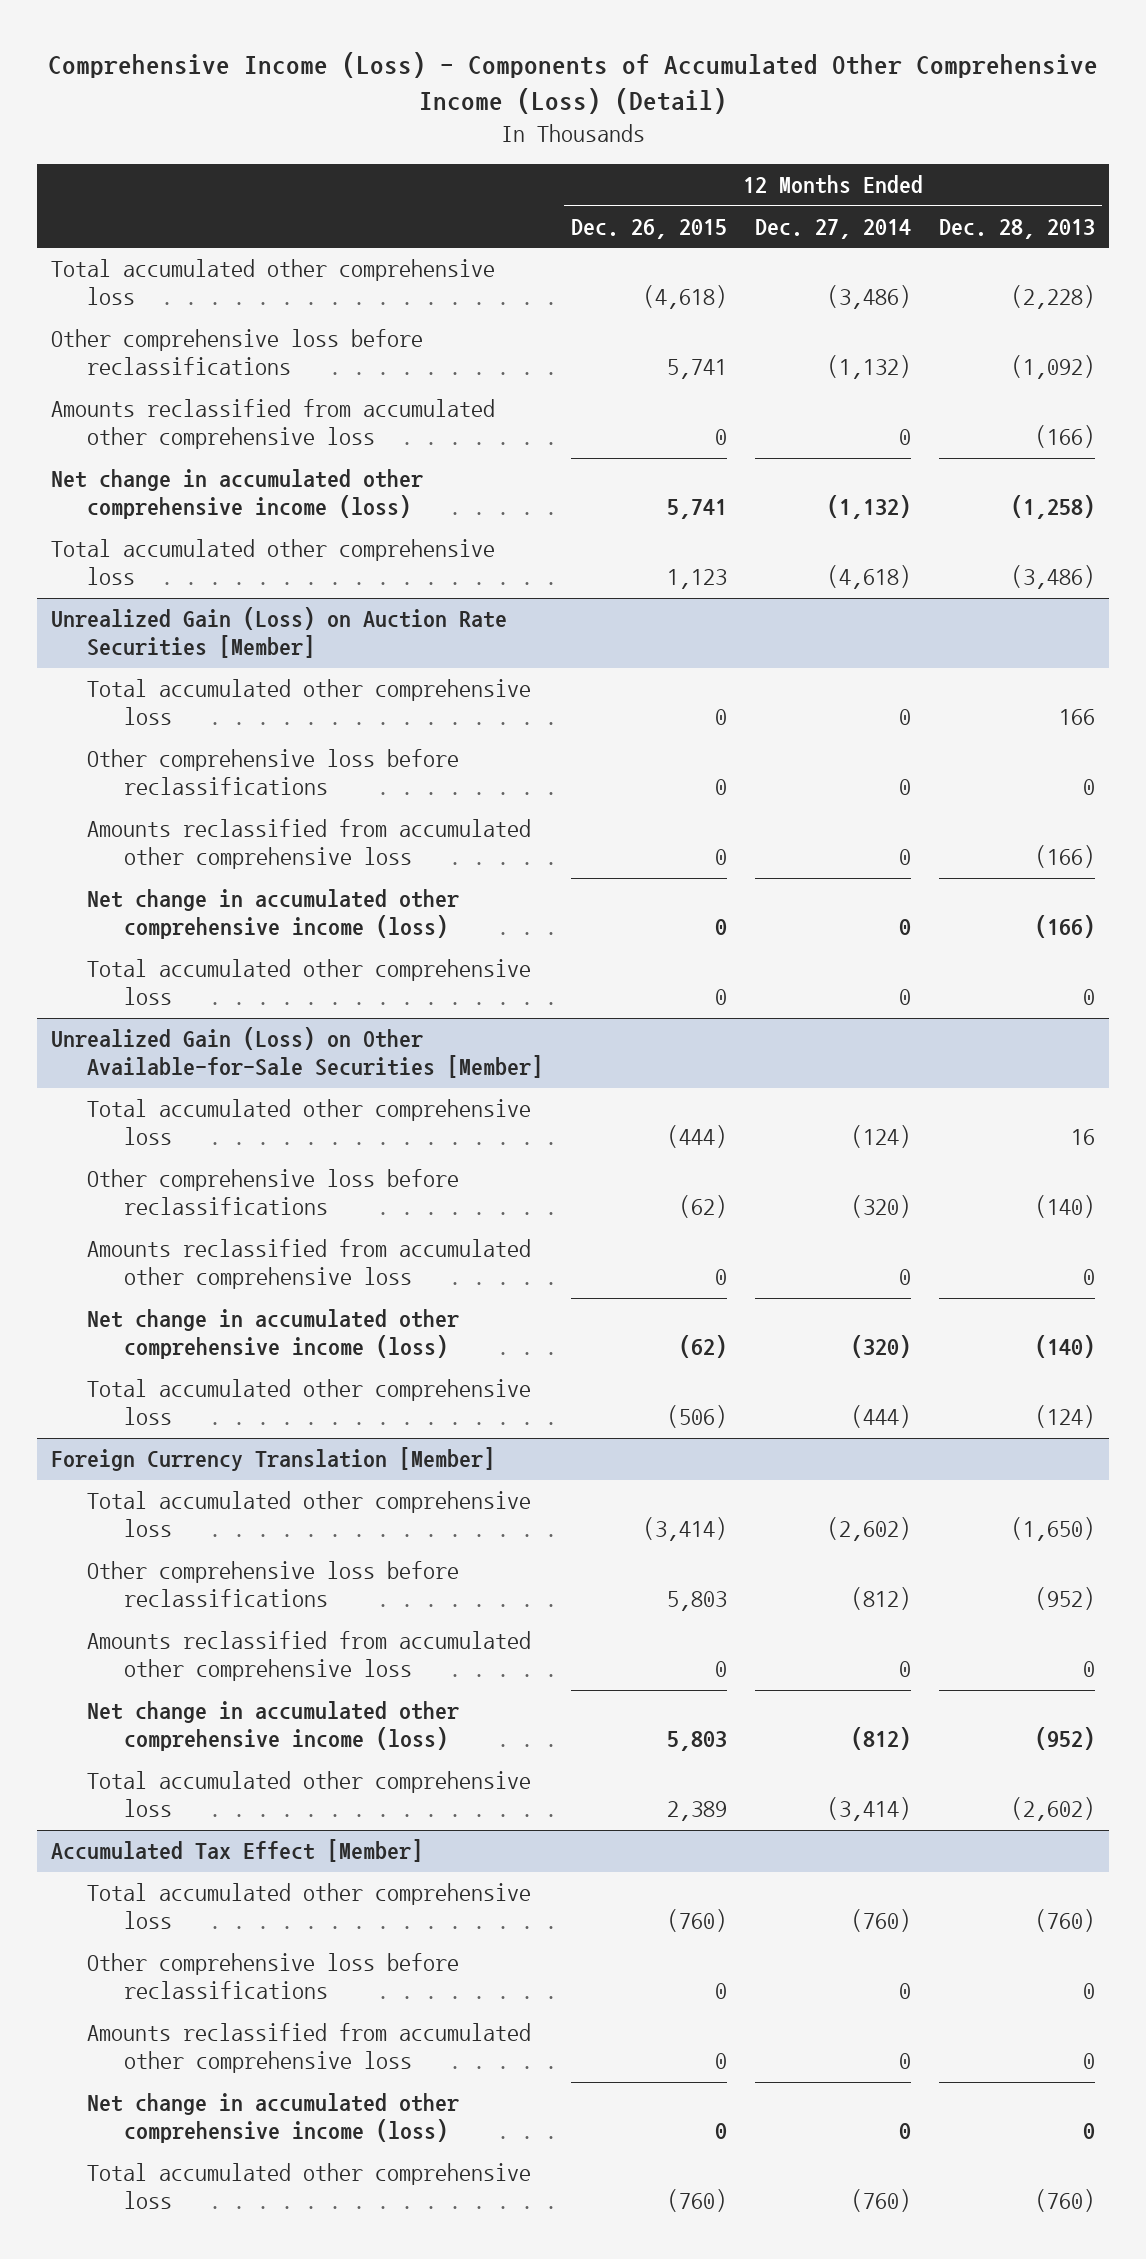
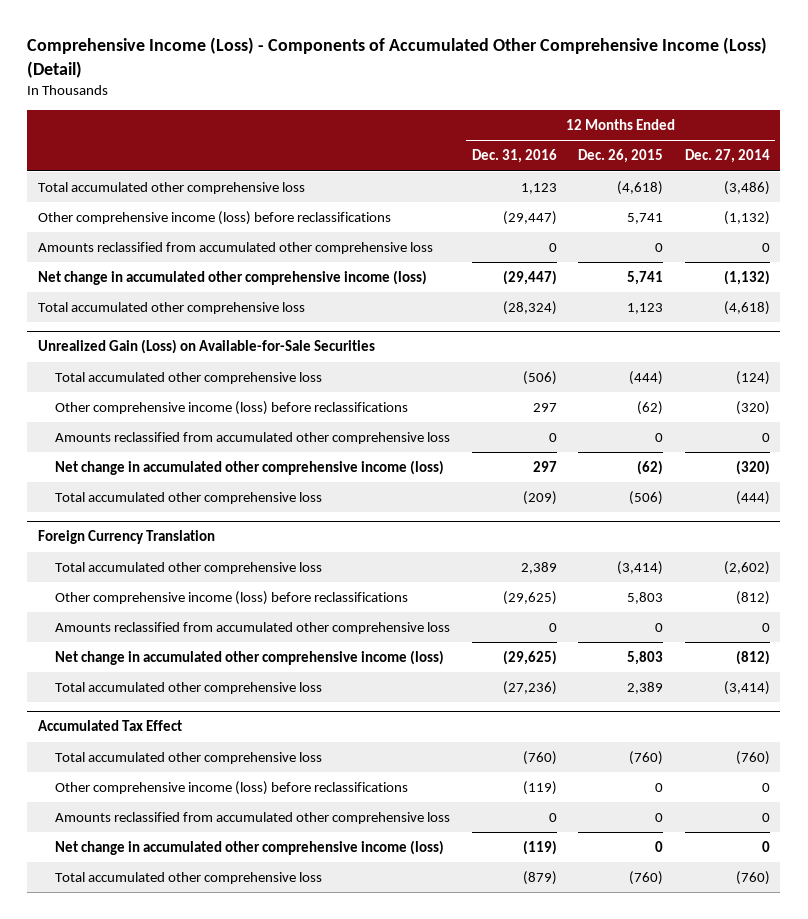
[939,218,1096,239] Dec. 28, 2013 -> none
none -> [471,149,557,164] Dec. 31, 2016
[50,329,423,376] Other comprehensive loss before reclassifications -> [38,211,392,226] Other comprehensive income (loss) before reclassifications
[50,607,507,659] Unrealized Gain (Loss) on Auction Rate Securities [Member] -> none
[87,679,532,726] Total accumulated other comprehensive loss -> none
[87,749,460,796] Other comprehensive loss before reclassifications -> none
[87,819,532,870] Amounts reclassified from accumulated other comprehensive loss -> none
[87,889,460,940] Net change in accumulated other comprehensive income (loss) -> none
[87,959,532,1006] Total accumulated other comprehensive loss -> none
[50,1027,544,1079] Unrealized Gain (Loss) on Other Available-for-Sale Securities [Member] -> [38,339,376,355] Unrealized Gain (Loss) on Available-for-Sale Securities
[87,1169,460,1216] Other comprehensive loss before reclassifications -> [55,401,409,416] Other comprehensive income (loss) before reclassifications
[50,1447,495,1472] Foreign Currency Translation [Member] -> [38,530,216,545] Foreign Currency Translation
[87,1561,460,1608] Other comprehensive loss before reclassifications -> [55,591,409,606] Other comprehensive income (loss) before reclassifications
[50,1839,423,1863] Accumulated Tax Effect [Member] -> [38,720,183,732] Accumulated Tax Effect
[87,1953,460,2000] Other comprehensive loss before reclassifications -> [55,781,409,796] Other comprehensive income (loss) before reclassifications

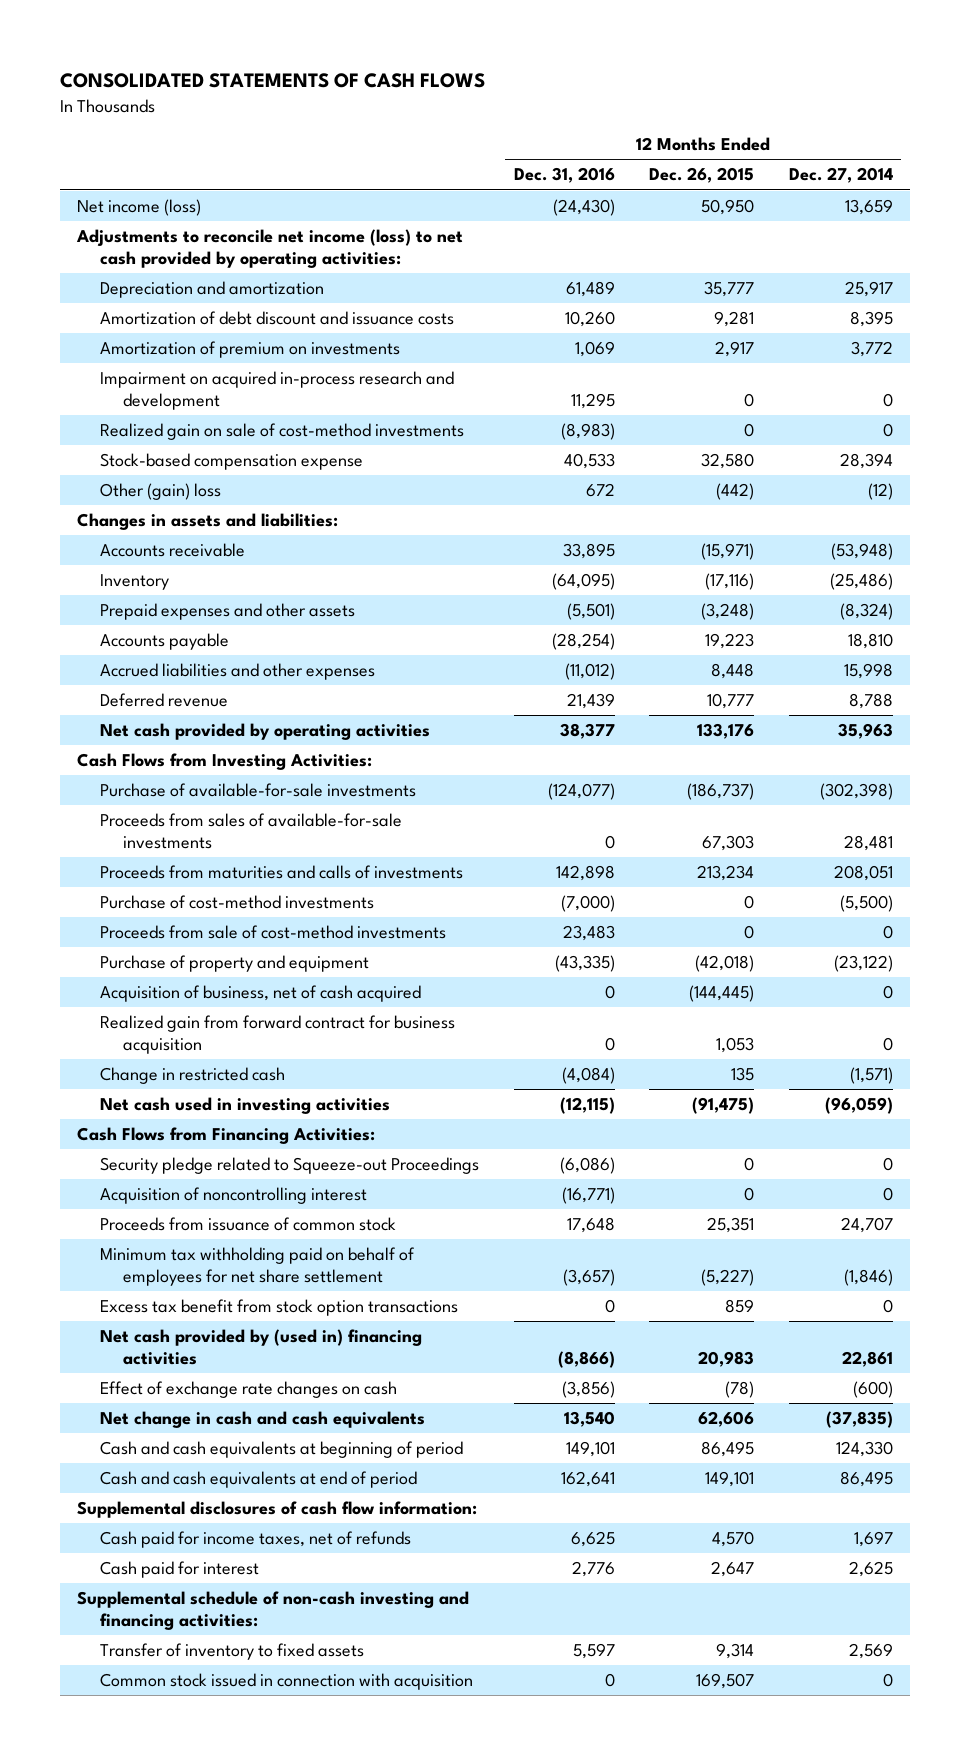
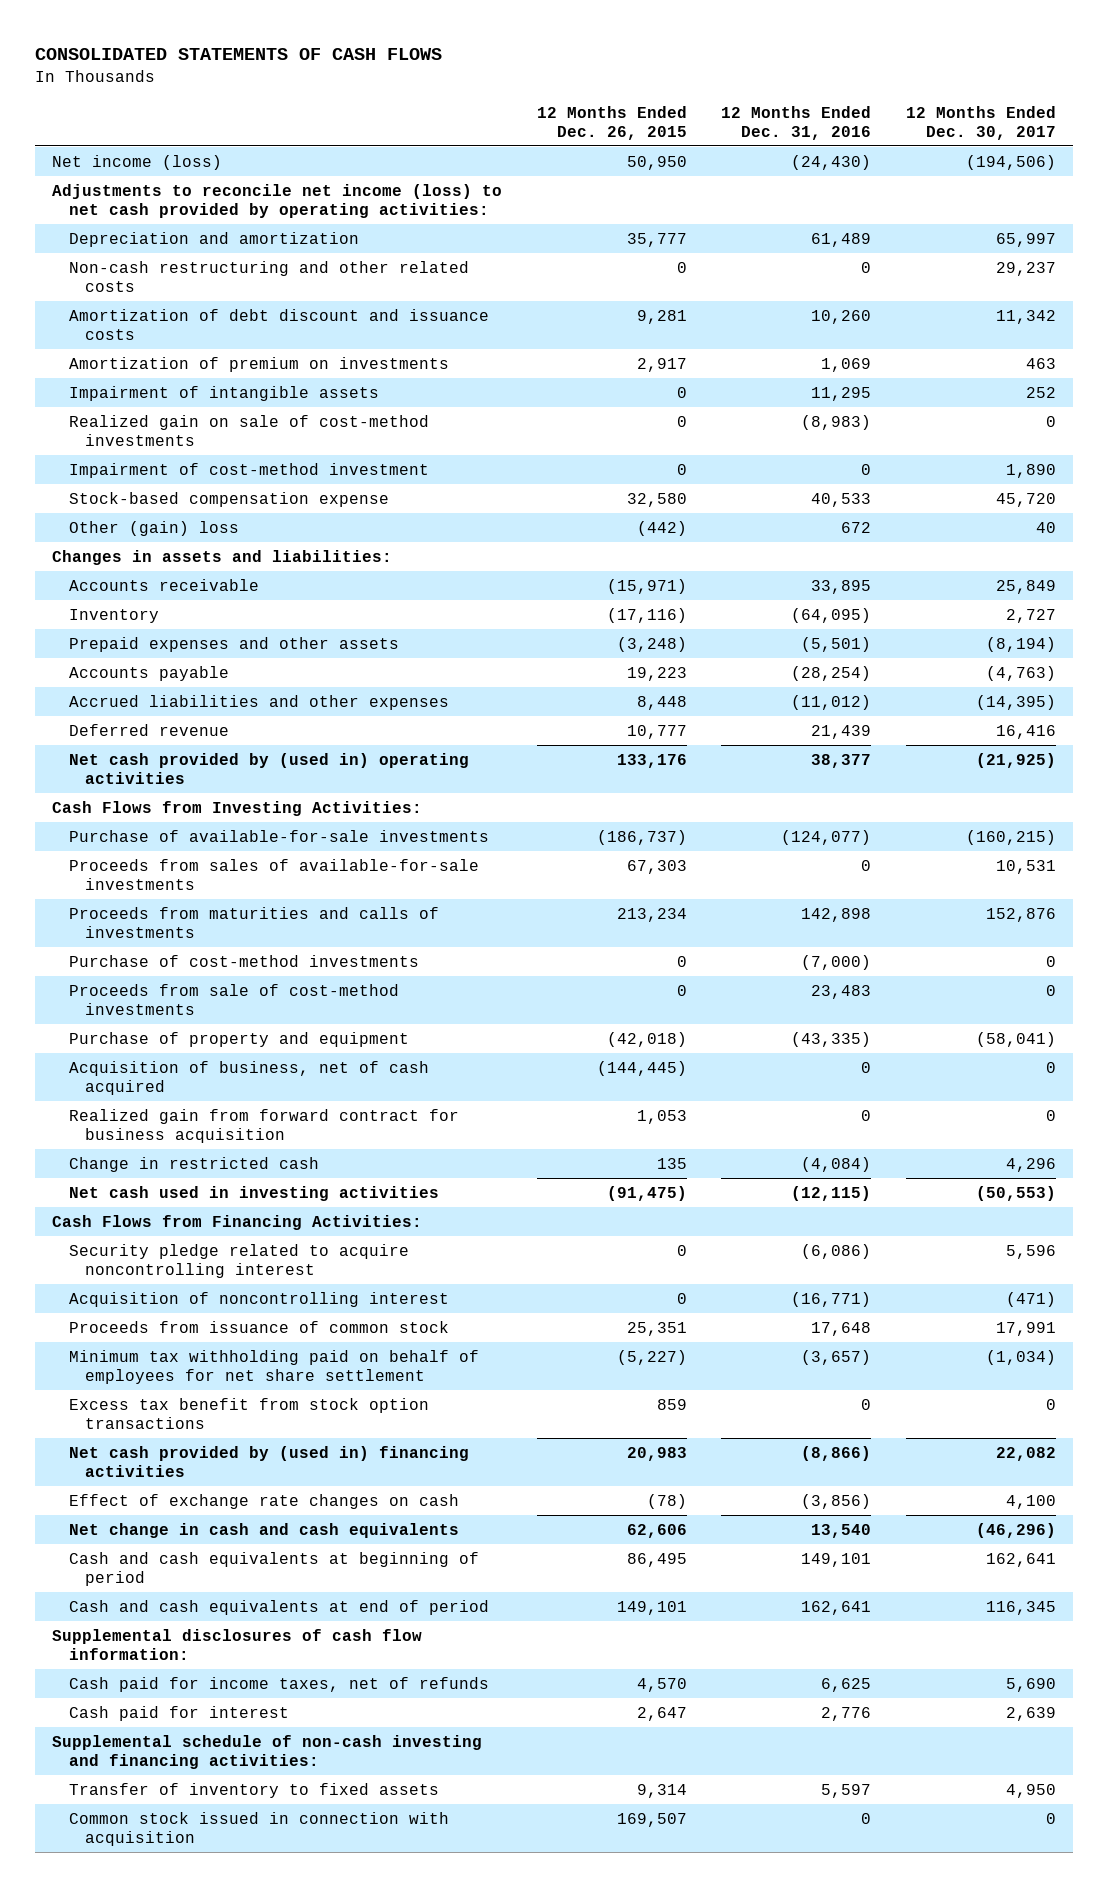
[788,167,893,184] Dec. 27, 2014 -> none
none -> [905,105,1056,140] 12 Months Ended Dec. 30, 2017
none -> [68,260,469,292] Non-cash restructuring and other related costs
[99,370,454,411] Impairment on acquired in-process research and development -> [68,385,379,401] Impairment of intangible assets
none -> [68,462,429,478] Impairment of cost-method investment
[99,722,430,740] Net cash provided by operating activities -> [68,752,469,784] Net cash provided by (used in) operating activities
[99,1156,479,1174] Security pledge related to Squeeze-out Proceedings -> [68,1243,409,1278] Security pledge related to acquire noncontrolling interest

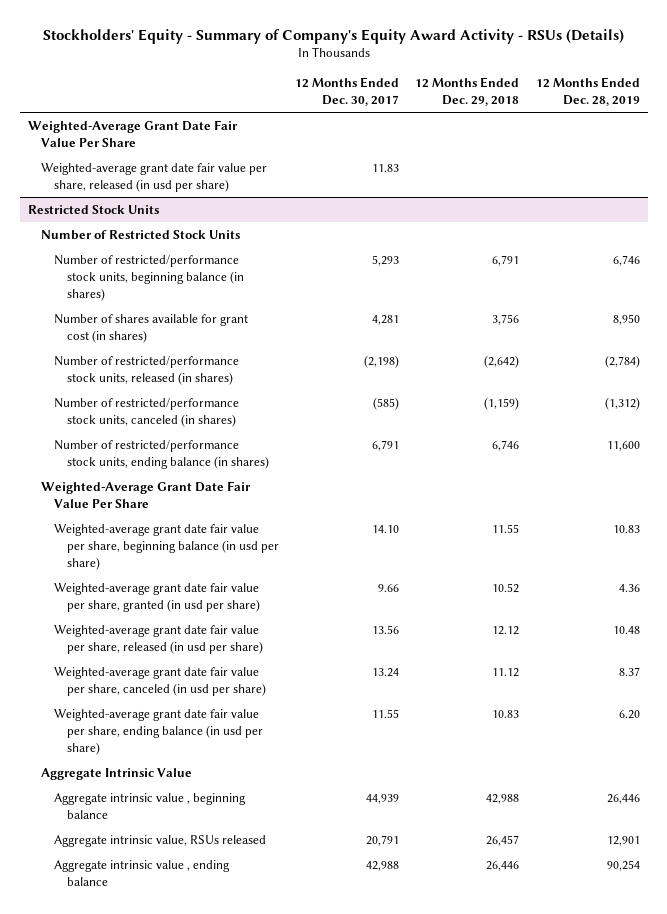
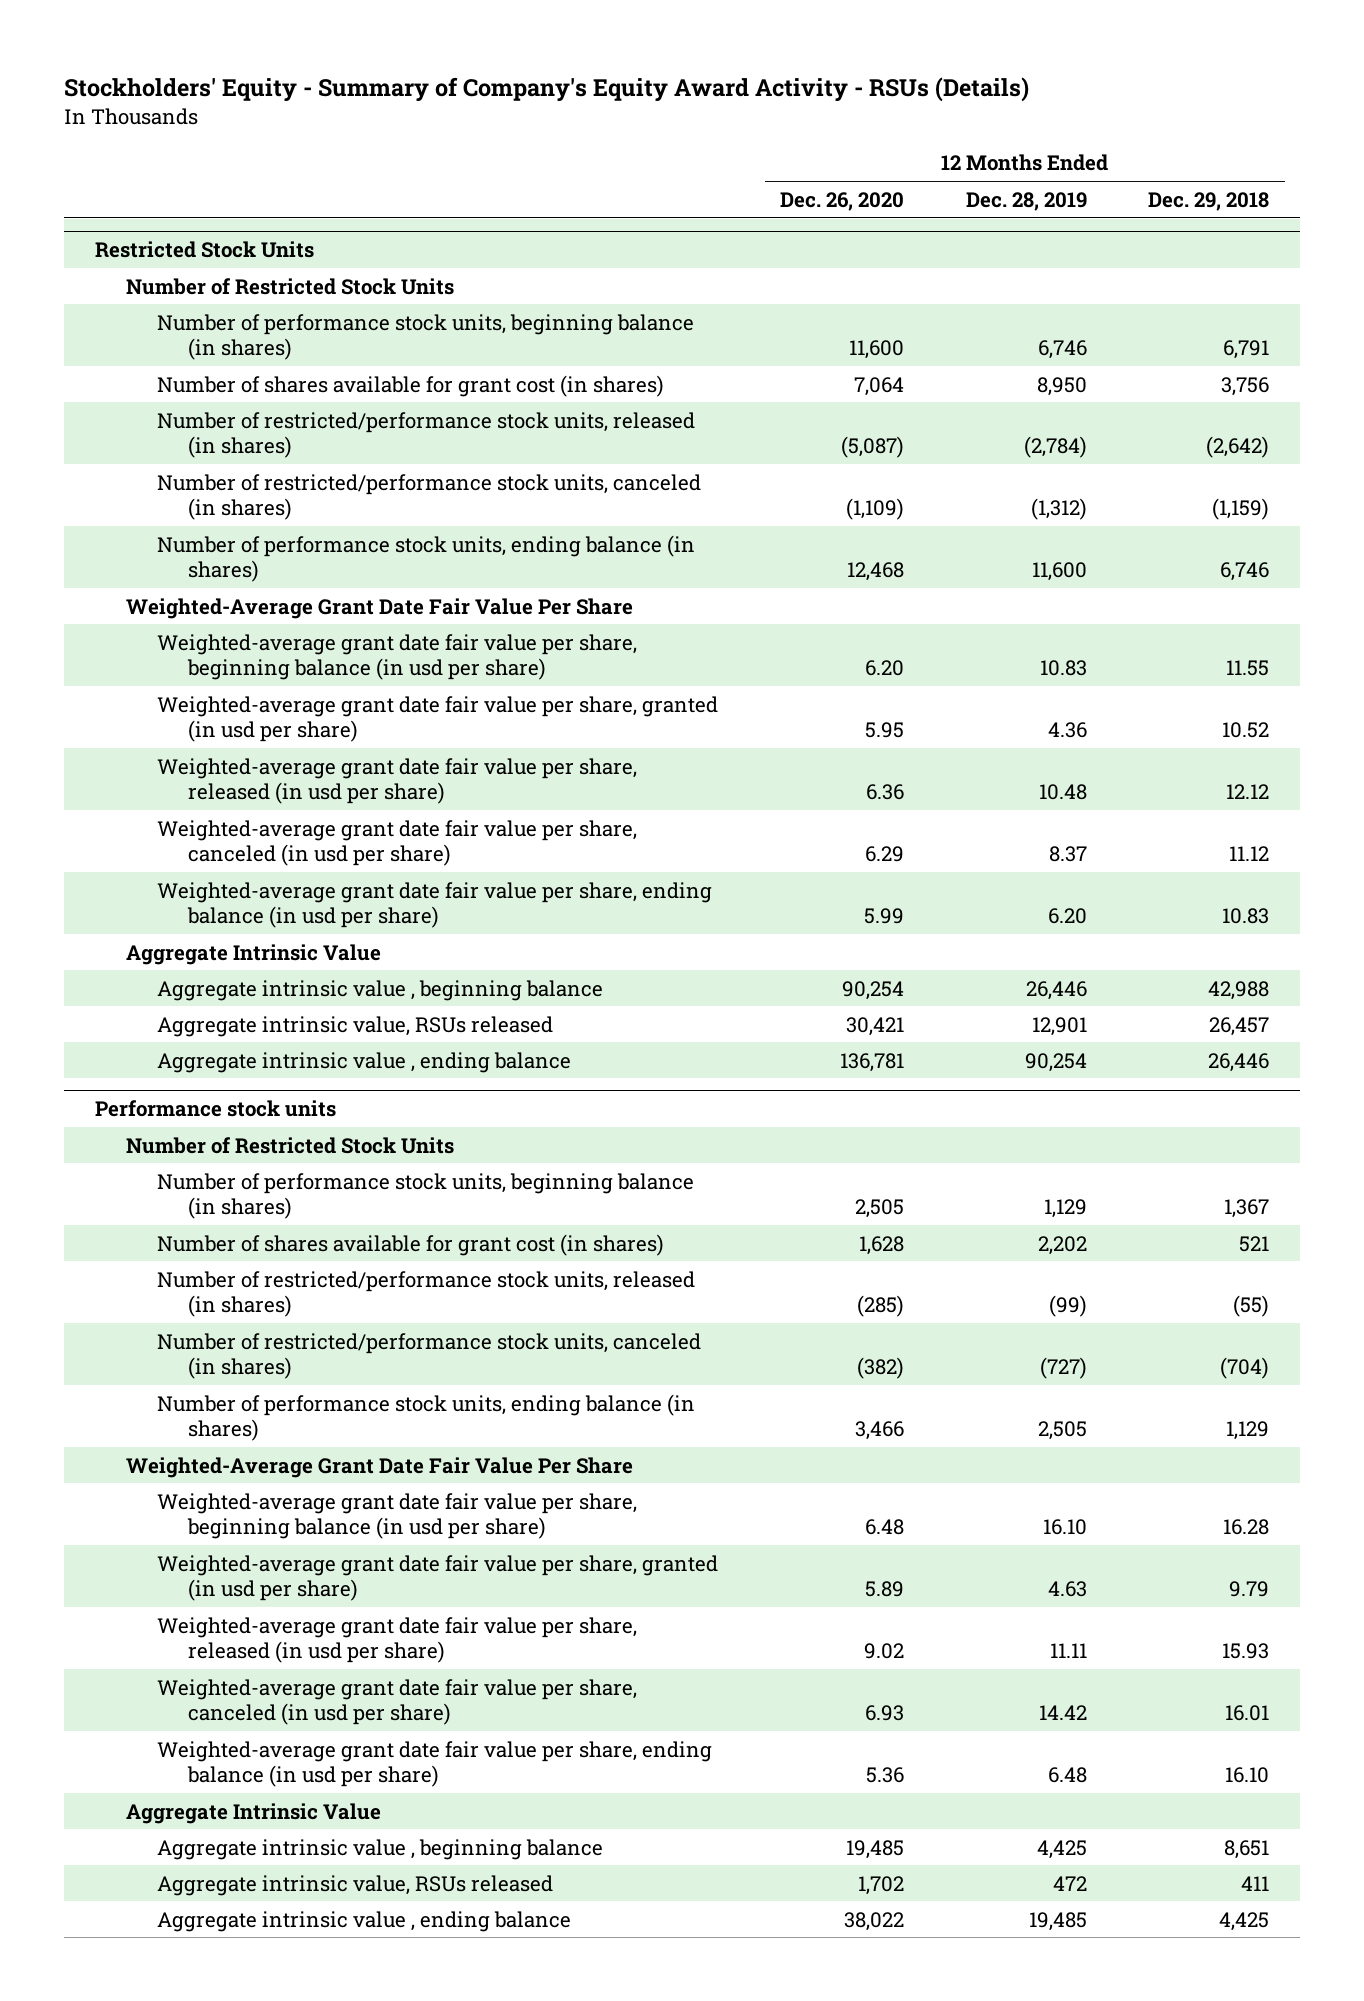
[294,77,399,106] 12 Months Ended Dec. 30, 2017 -> none
none -> [779,191,904,211] Dec. 26, 2020
[27,119,238,147] Weighted-Average Grant Date Fair Value Per Share -> none
[40,162,267,192] Weighted-average grant date fair value per share, released (in usd per share) -> none
[53,254,244,301] Number of restricted/performance stock units, beginning balance (in shares) -> [157,313,695,360] Number of performance stock units, beginning balance (in shares)
[53,439,269,469] Number of restricted/performance stock units, ending balance (in shares) -> [157,534,696,582] Number of performance stock units, ending balance (in shares)
none -> [95,1100,337,1118] Performance stock units
none -> [126,1136,455,1154] Number of Restricted Stock Units
none -> [157,1172,695,1219] Number of performance stock units, beginning balance (in shares)
none -> [157,1233,665,1256] Number of shares available for grant cost (in shares)
none -> [157,1270,696,1317] Number of restricted/performance stock units, released (in shares)
none -> [157,1332,702,1379] Number of restricted/performance stock units, canceled (in shares)
none -> [157,1393,696,1441] Number of performance stock units, ending balance (in shares)
none -> [126,1456,634,1478] Weighted-Average Grant Date Fair Value Per Share
none -> [157,1492,638,1539] Weighted-average grant date fair value per share, beginning balance (in usd per share)
none -> [157,1554,719,1601] Weighted-average grant date fair value per share, granted (in usd per share)
none -> [157,1616,638,1663] Weighted-average grant date fair value per share, released (in usd per share)
none -> [157,1678,638,1725] Weighted-average grant date fair value per share, canceled (in usd per share)
none -> [157,1740,713,1787] Weighted-average grant date fair value per share, ending balance (in usd per share)
none -> [126,1802,382,1824] Aggregate Intrinsic Value
none -> [157,1838,604,1860] Aggregate intrinsic value , beginning balance
none -> [157,1874,554,1896] Aggregate intrinsic value, RSUs released
none -> [157,1910,572,1932] Aggregate intrinsic value , ending balance

